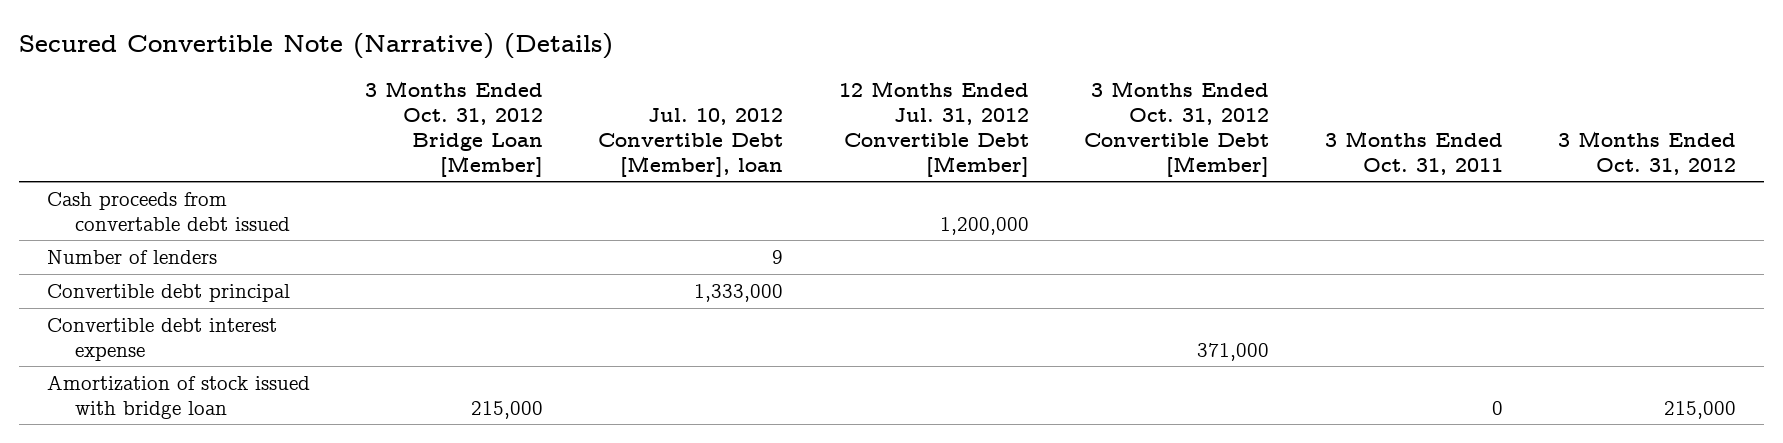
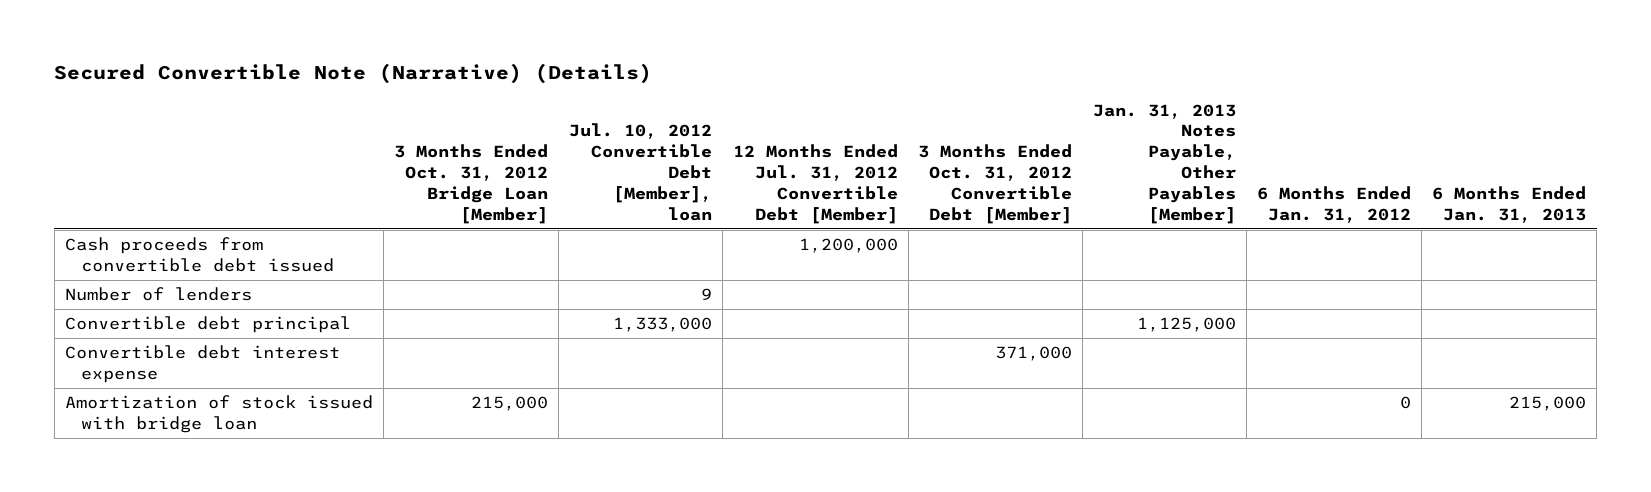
[1324,130,1503,175] 3 Months Ended Oct. 31, 2011 -> none
[1558,130,1737,175] 3 Months Ended Oct. 31, 2012 -> none
none -> [1093,103,1237,224] Jan. 31, 2013 Notes Payable, Other Payables [Member]
none -> [1257,185,1412,223] 6 Months Ended Jan. 31, 2012
none -> [1432,185,1587,223] 6 Months Ended Jan. 31, 2013
[46,192,290,231] Cash proceeds from convertable debt issued -> [64,237,334,273] Cash proceeds from convertible debt issued

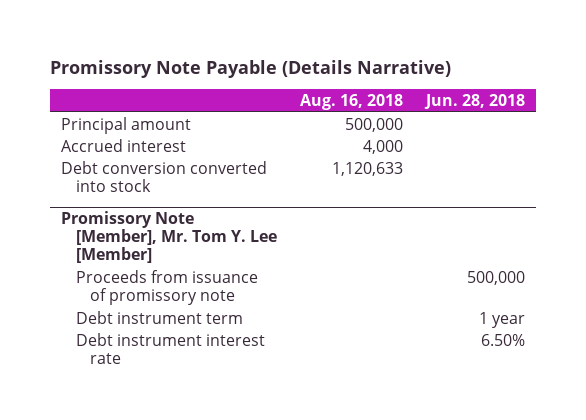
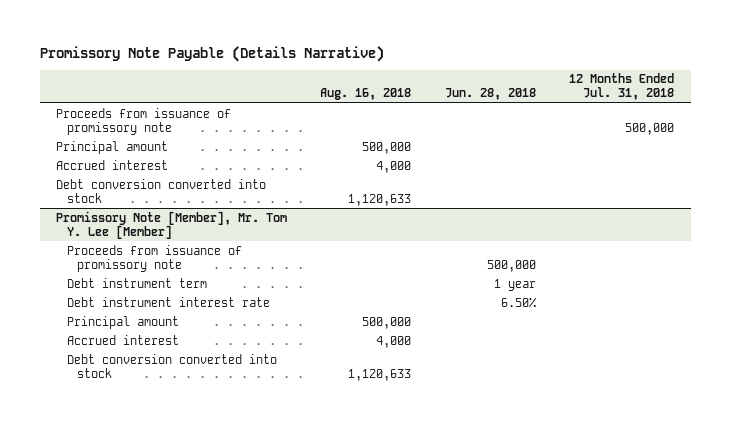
none -> [568,73,674,101] 12 Months Ended Jul. 31, 2018
none -> [56,107,232,135] Proceeds from issuance of promissory note
none -> [66,315,179,329] Principal amount
none -> [66,334,179,345] Accrued interest
none -> [66,353,277,378] Debt conversion converted into stock

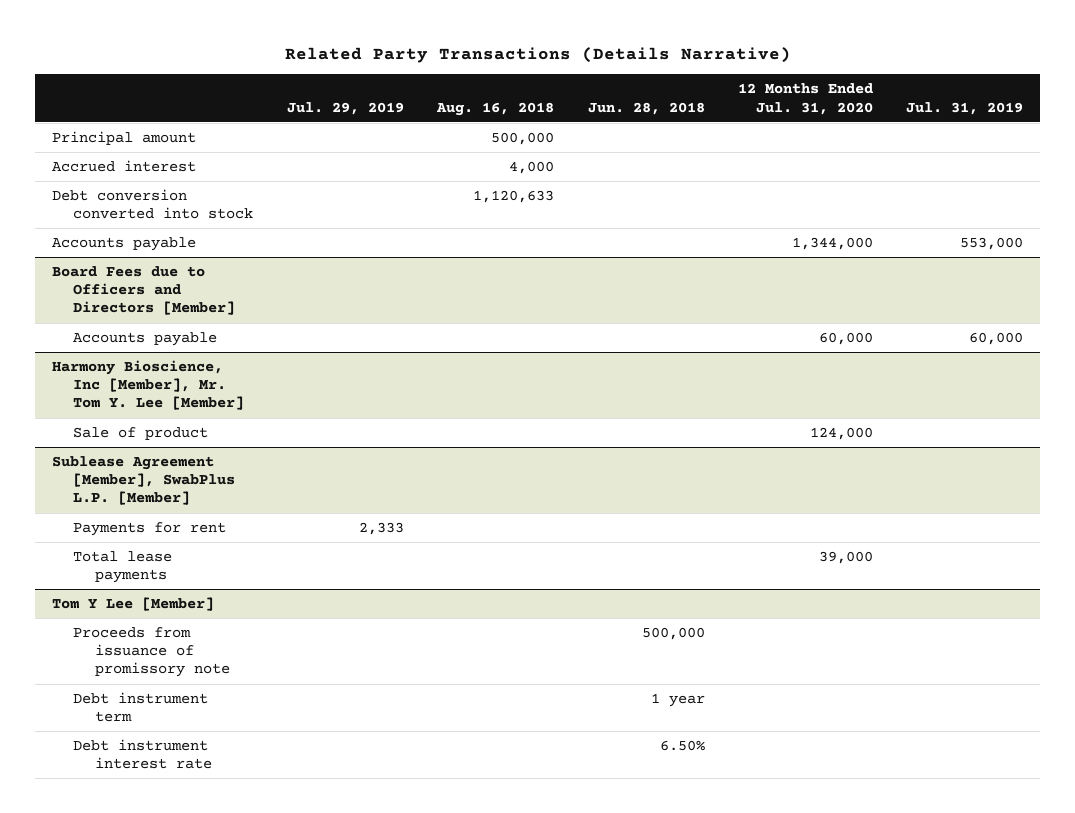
[39,45,384,62] Promissory Note Payable (Details Narrative) -> [284,47,791,64] Related Party Transactions (Details Narrative)
[568,73,674,101] 12 Months Ended Jul. 31, 2018 -> none
none -> [286,101,404,115] Jul. 29, 2019
none -> [738,83,874,115] 12 Months Ended Jul. 31, 2020
none -> [906,101,1024,115] Jul. 31, 2019
[56,107,232,135] Proceeds from issuance of promissory note -> none
none -> [51,237,196,252] Accounts payable
none -> [51,266,236,316] Board Fees due to Officers and Directors [Member]
none -> [73,332,218,347] Accounts payable
none -> [51,360,245,411] Harmony Bioscience, Inc [Member], Mr. Tom Y. Lee [Member]
none -> [73,427,209,441] Sale of product
none -> [51,456,236,506] Sublease Agreement [Member], SwabPlus L.P. [Member]
none -> [73,522,227,537] Payments for rent
none -> [73,551,173,584] Total lease payments
[56,210,288,239] Promissory Note [Member], Mr. Tom Y. Lee [Member] -> [51,597,214,612] Tom Y Lee [Member]
[66,315,179,329] Principal amount -> none
[66,334,179,345] Accrued interest -> none
[66,353,277,378] Debt conversion converted into stock -> none

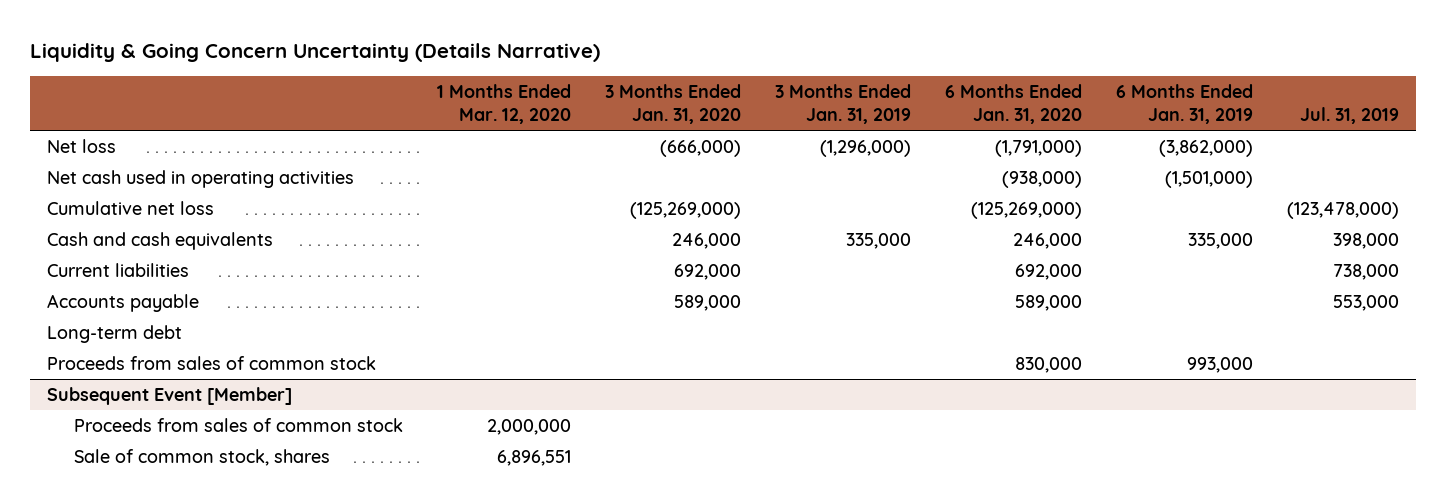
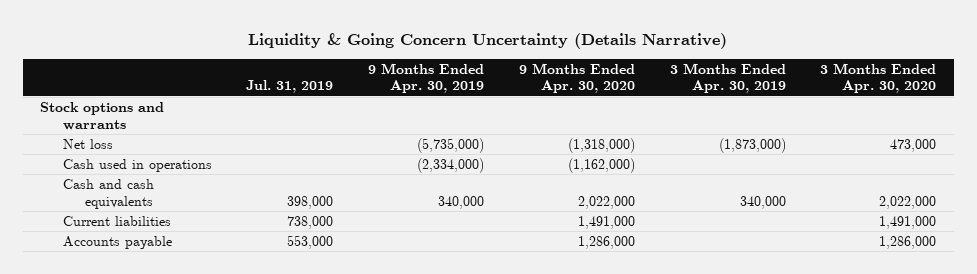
[436,83,571,124] 1 Months Ended Mar. 12, 2020 -> none
[604,83,741,124] 3 Months Ended Jan. 31, 2020 -> none
[774,83,911,124] 3 Months Ended Jan. 31, 2019 -> none
[944,83,1082,124] 6 Months Ended Jan. 31, 2020 -> none
[1115,83,1253,124] 6 Months Ended Jan. 31, 2019 -> none
none -> [368,62,485,94] 9 Months Ended Apr. 30, 2019
none -> [518,62,635,94] 9 Months Ended Apr. 30, 2020
none -> [669,62,786,94] 3 Months Ended Apr. 30, 2019
none -> [820,62,937,94] 3 Months Ended Apr. 30, 2020
none -> [40,101,165,130] Stock options and warrants
[47,201,215,216] Cumulative net loss -> none
[47,170,355,189] Net cash used in operating activities -> [62,158,212,172] Cash used in operations
[47,325,183,344] Long-term debt -> none
[47,356,377,371] Proceeds from sales of common stock -> none
[47,387,293,406] Subsequent Event [Member] -> none
[73,418,403,433] Proceeds from sales of common stock -> none
[73,449,330,467] Sale of common stock, shares -> none

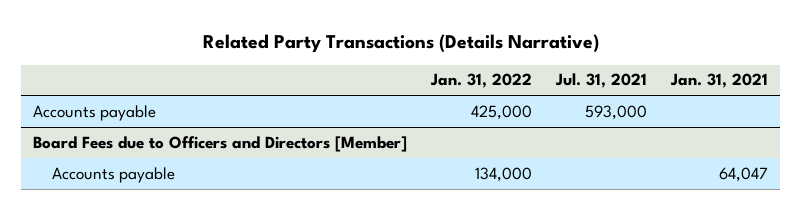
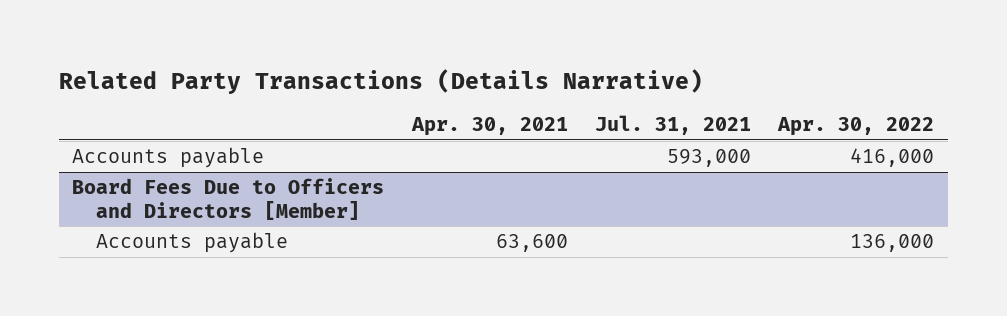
[430,73,533,89] Jan. 31, 2022 -> none
[670,73,769,89] Jan. 31, 2021 -> none
none -> [410,117,568,137] Apr. 30, 2021
none -> [777,117,935,137] Apr. 30, 2022
[33,135,408,152] Board Fees due to Officers and Directors [Member] -> [72,178,385,220] Board Fees Due to Officers and Directors [Member]

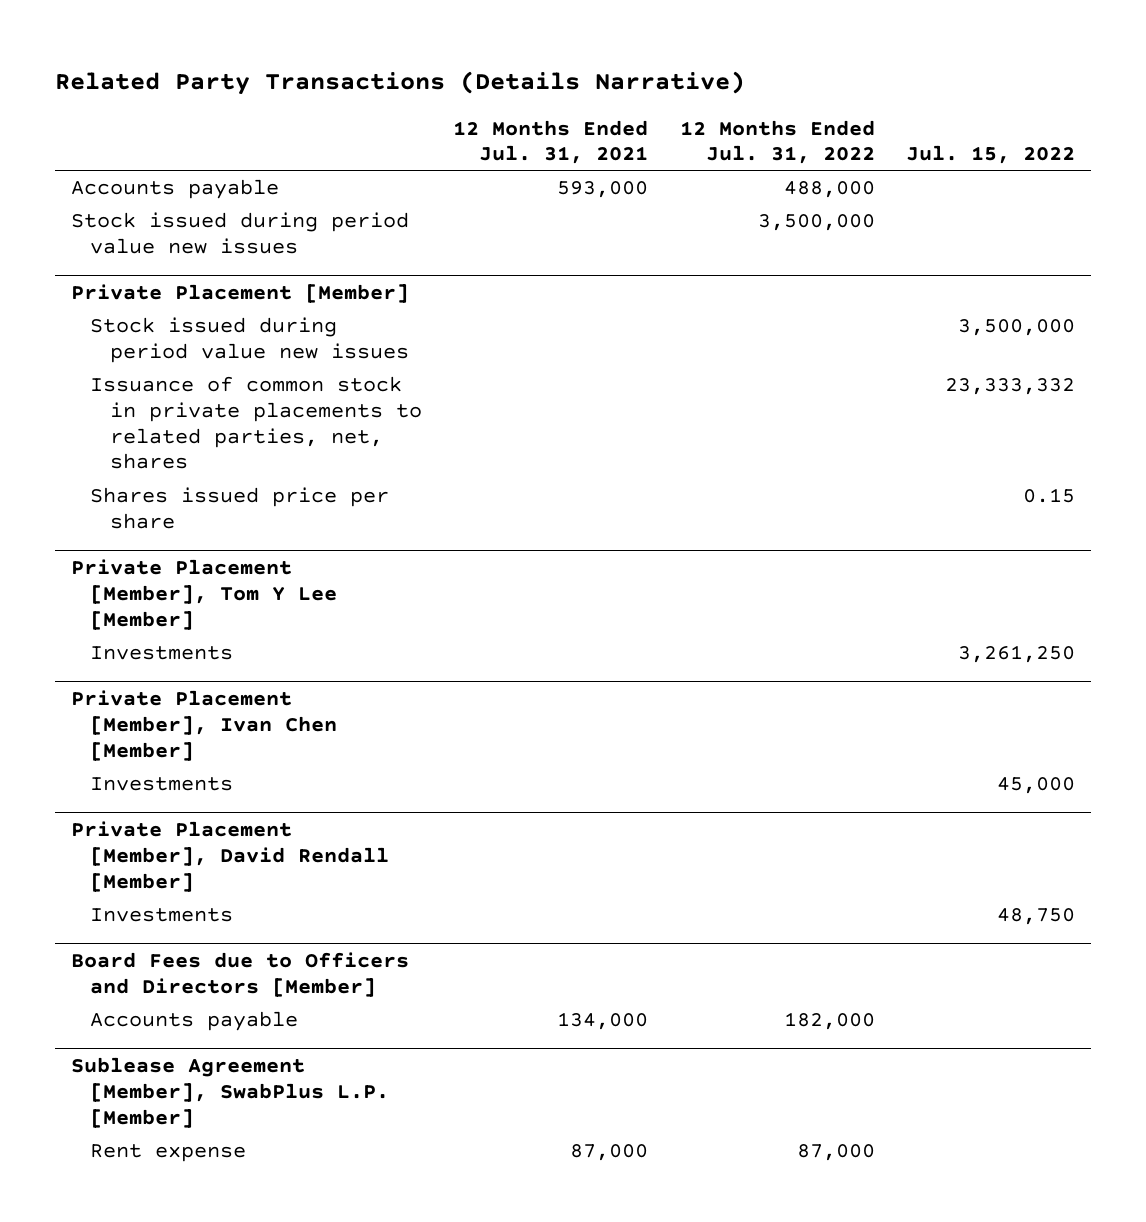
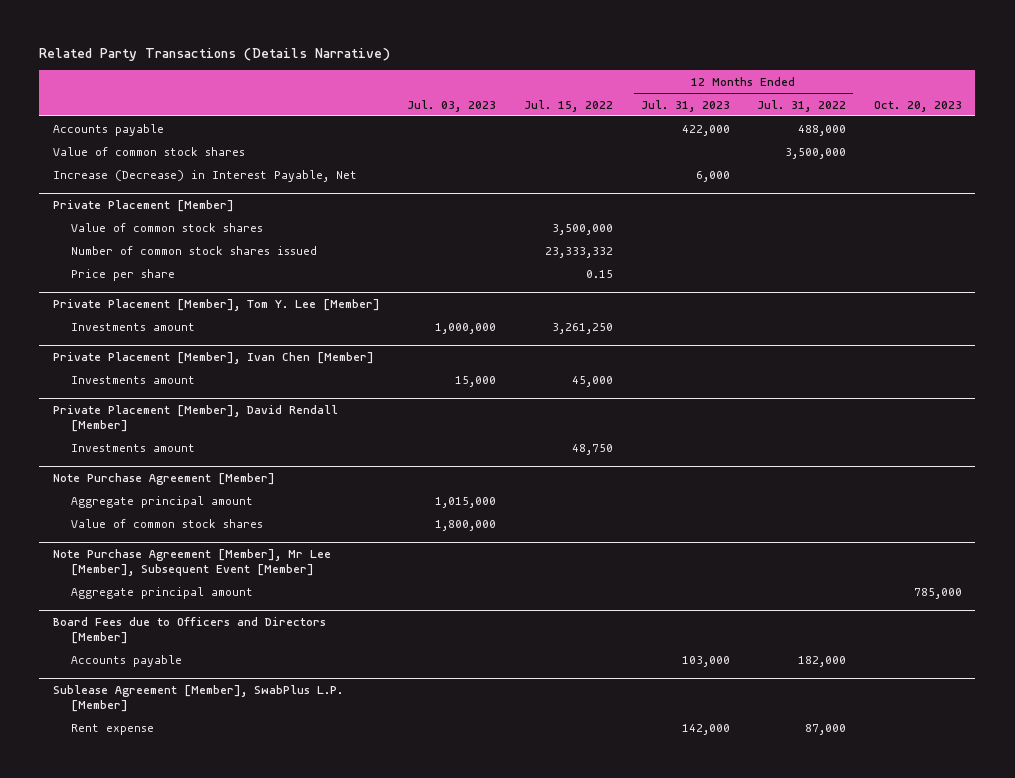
[453,119,649,165] 12 Months Ended Jul. 31, 2021 -> none
none -> [407,99,497,112] Jul. 03, 2023
none -> [640,99,730,112] Jul. 31, 2023
none -> [873,100,962,112] Oct. 20, 2023
[70,212,409,254] Stock issued during period value new issues -> [52,146,245,156] Value of common stock shares
none -> [52,169,357,182] Increase (Decrease) in Interest Payable, Net
[90,317,409,363] Stock issued during period value new issues -> [71,222,264,232] Value of common stock shares
[90,376,422,470] Issuance of common stock in private placements to related parties, net, shares -> [71,245,318,255] Number of common stock shares issued
[90,487,390,529] Shares issued price per share -> [71,268,176,281] Price per share
[70,558,338,630] Private Placement [Member], Tom Y Lee [Member] -> [52,299,380,312] Private Placement [Member], Tom Y. Lee [Member]
[90,646,234,661] Investments -> [71,322,196,331] Investments amount
[90,777,234,792] Investments -> [71,375,196,384] Investments amount
[90,908,234,923] Investments -> [71,443,196,452] Investments amount
none -> [52,473,275,486] Note Purchase Agreement [Member]
none -> [71,495,254,508] Aggregate principal amount
none -> [71,518,264,528] Value of common stock shares
none -> [52,549,331,577] Note Purchase Agreement [Member], Mr Lee [Member], Subsequent Event [Member]
none -> [71,586,254,599] Aggregate principal amount

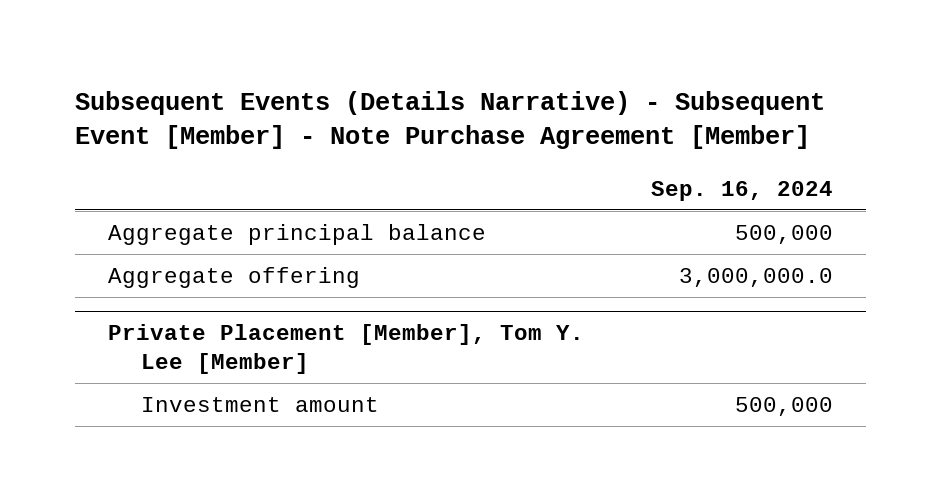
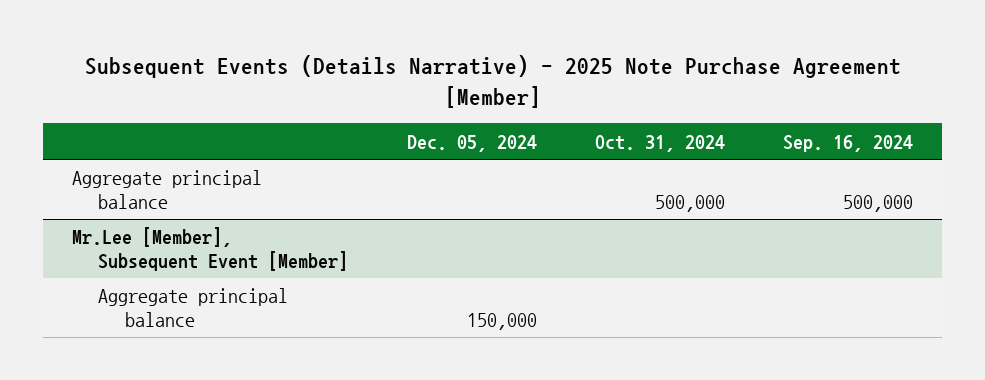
[74,90,825,150] Subsequent Events (Details Narrative) - Subsequent Event [Member] - Note Purchase Agreement [Member] -> [84,55,901,108] Subsequent Events (Details Narrative) - 2025 Note Purchase Agreement [Member]
none -> [406,134,537,152] Dec. 05, 2024
none -> [594,134,725,152] Oct. 31, 2024
[108,266,361,288] Aggregate offering -> none
[108,324,585,374] Private Placement [Member], Tom Y. Lee [Member] -> none
[141,396,380,412] Investment amount -> none
none -> [72,227,349,271] Mr.Lee [Member], Subsequent Event [Member]
none -> [98,288,289,327] Aggregate principal balance

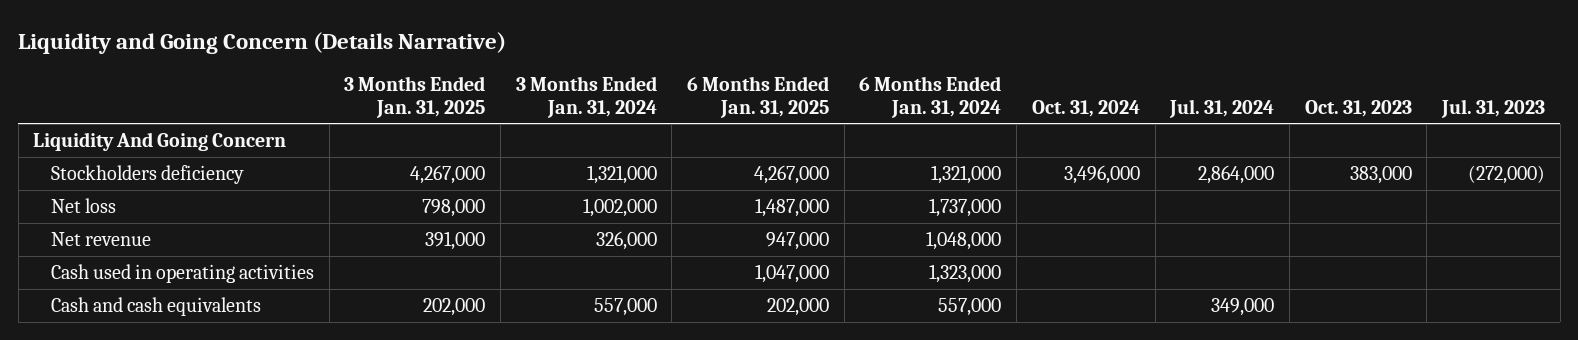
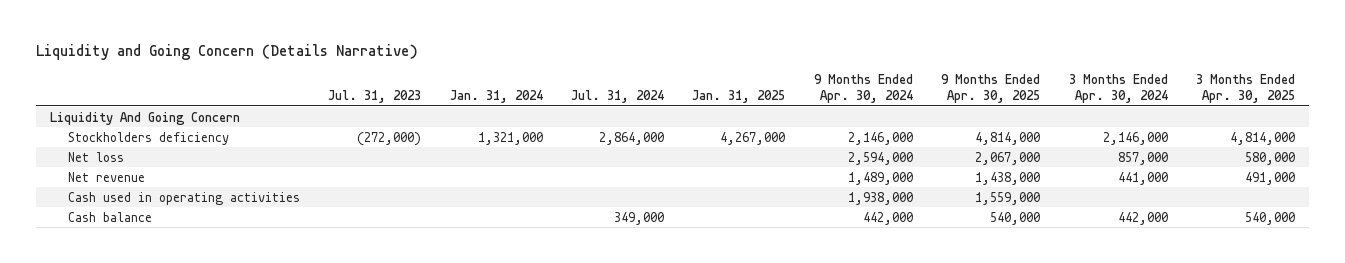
[344,76,486,118] 3 Months Ended Jan. 31, 2025 -> none
[515,76,657,118] 3 Months Ended Jan. 31, 2024 -> none
[687,76,830,118] 6 Months Ended Jan. 31, 2025 -> none
[859,76,1002,118] 6 Months Ended Jan. 31, 2024 -> none
[1031,99,1140,117] Oct. 31, 2024 -> none
[1304,99,1412,117] Oct. 31, 2023 -> none
none -> [449,89,543,103] Jan. 31, 2024
none -> [692,89,786,103] Jan. 31, 2025
none -> [813,74,913,103] 9 Months Ended Apr. 30, 2024
none -> [941,74,1041,103] 9 Months Ended Apr. 30, 2025
none -> [1068,74,1168,103] 3 Months Ended Apr. 30, 2024
none -> [1195,74,1295,103] 3 Months Ended Apr. 30, 2025
[50,296,261,316] Cash and cash equivalents -> [67,211,152,222] Cash balance

